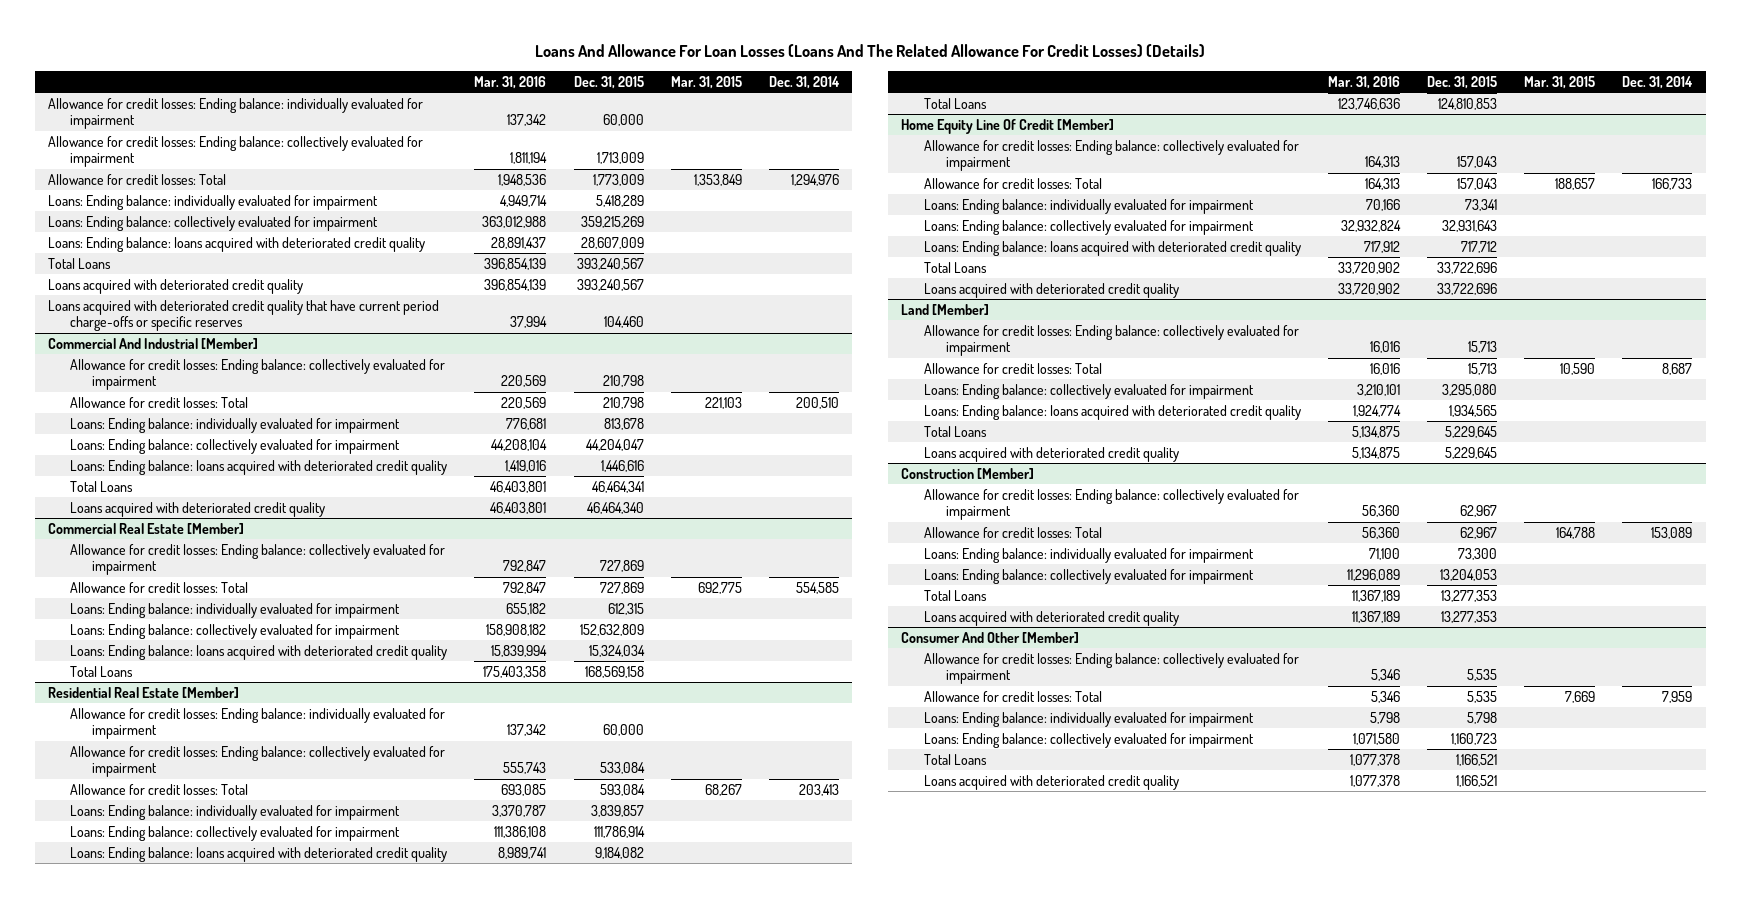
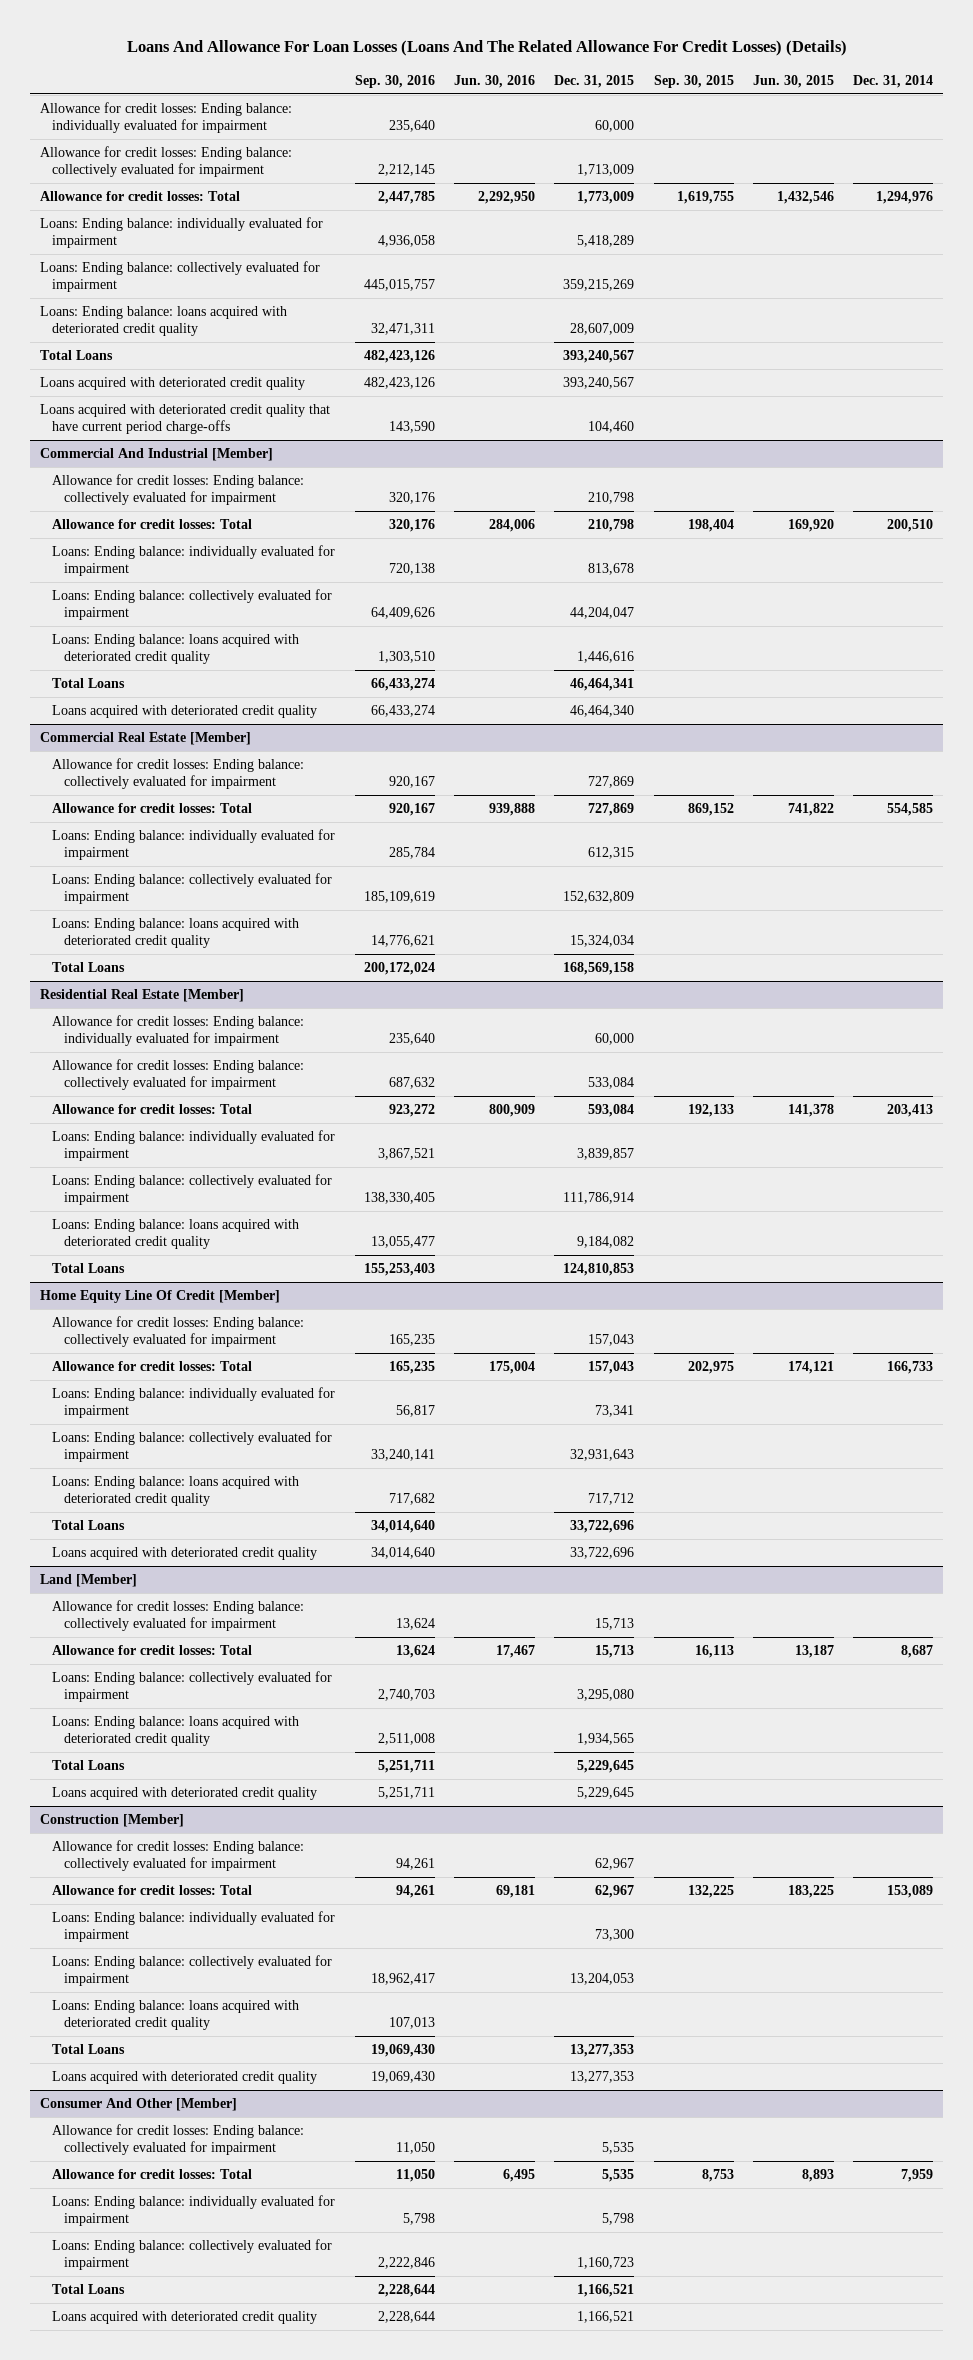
[474,75,547,89] Mar. 31, 2016 -> none
[670,75,742,89] Mar. 31, 2015 -> none
none -> [354,74,435,88] Sep. 30, 2016
none -> [453,74,535,88] Jun. 30, 2016
none -> [653,74,734,88] Sep. 30, 2015
none -> [752,74,834,88] Jun. 30, 2015
[48,299,440,332] Loans acquired with deteriorated credit quality that have current period charge-offs or specific reserves -> [39,404,330,435] Loans acquired with deteriorated credit quality that have current period charge-offs
none -> [52,2000,300,2031] Loans: Ending balance: loans acquired with deteriorated credit quality

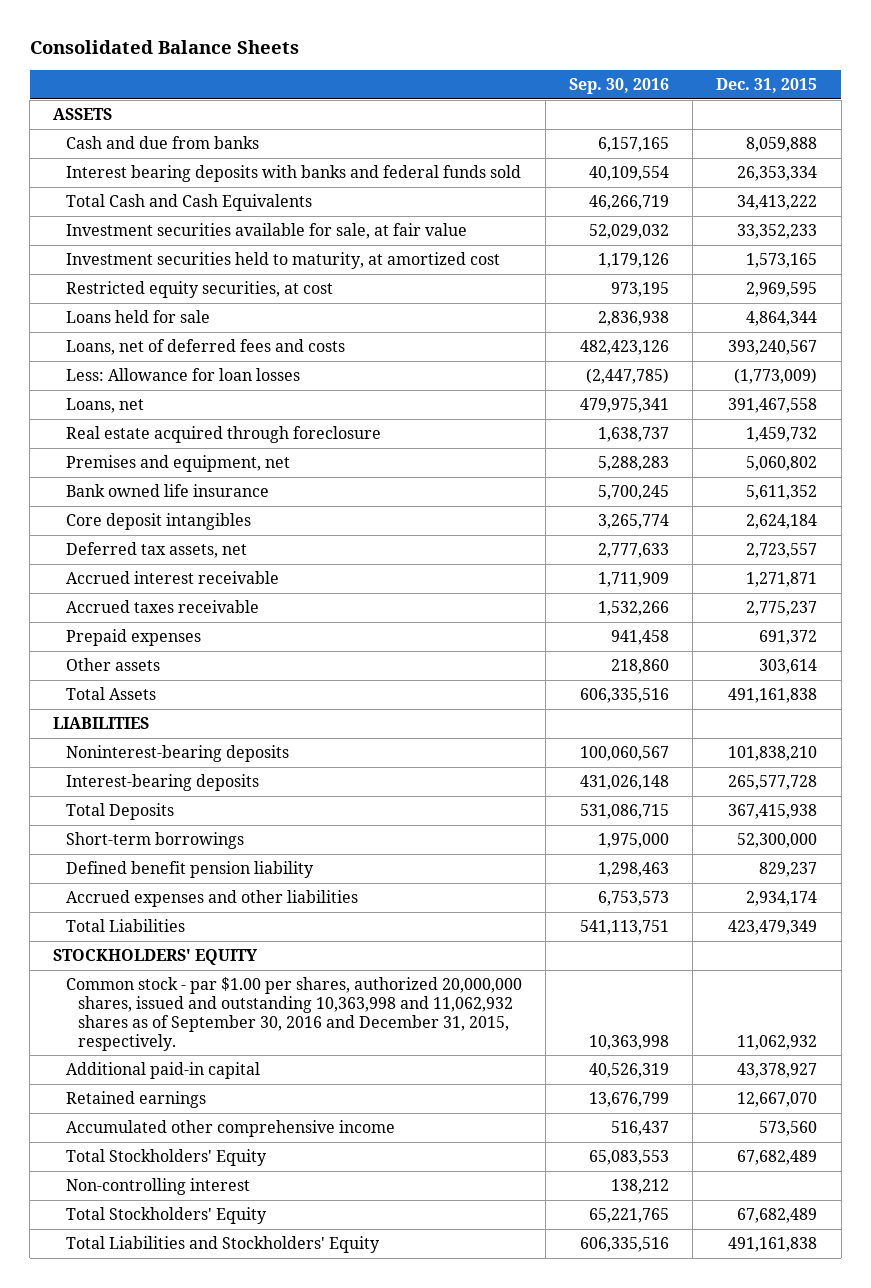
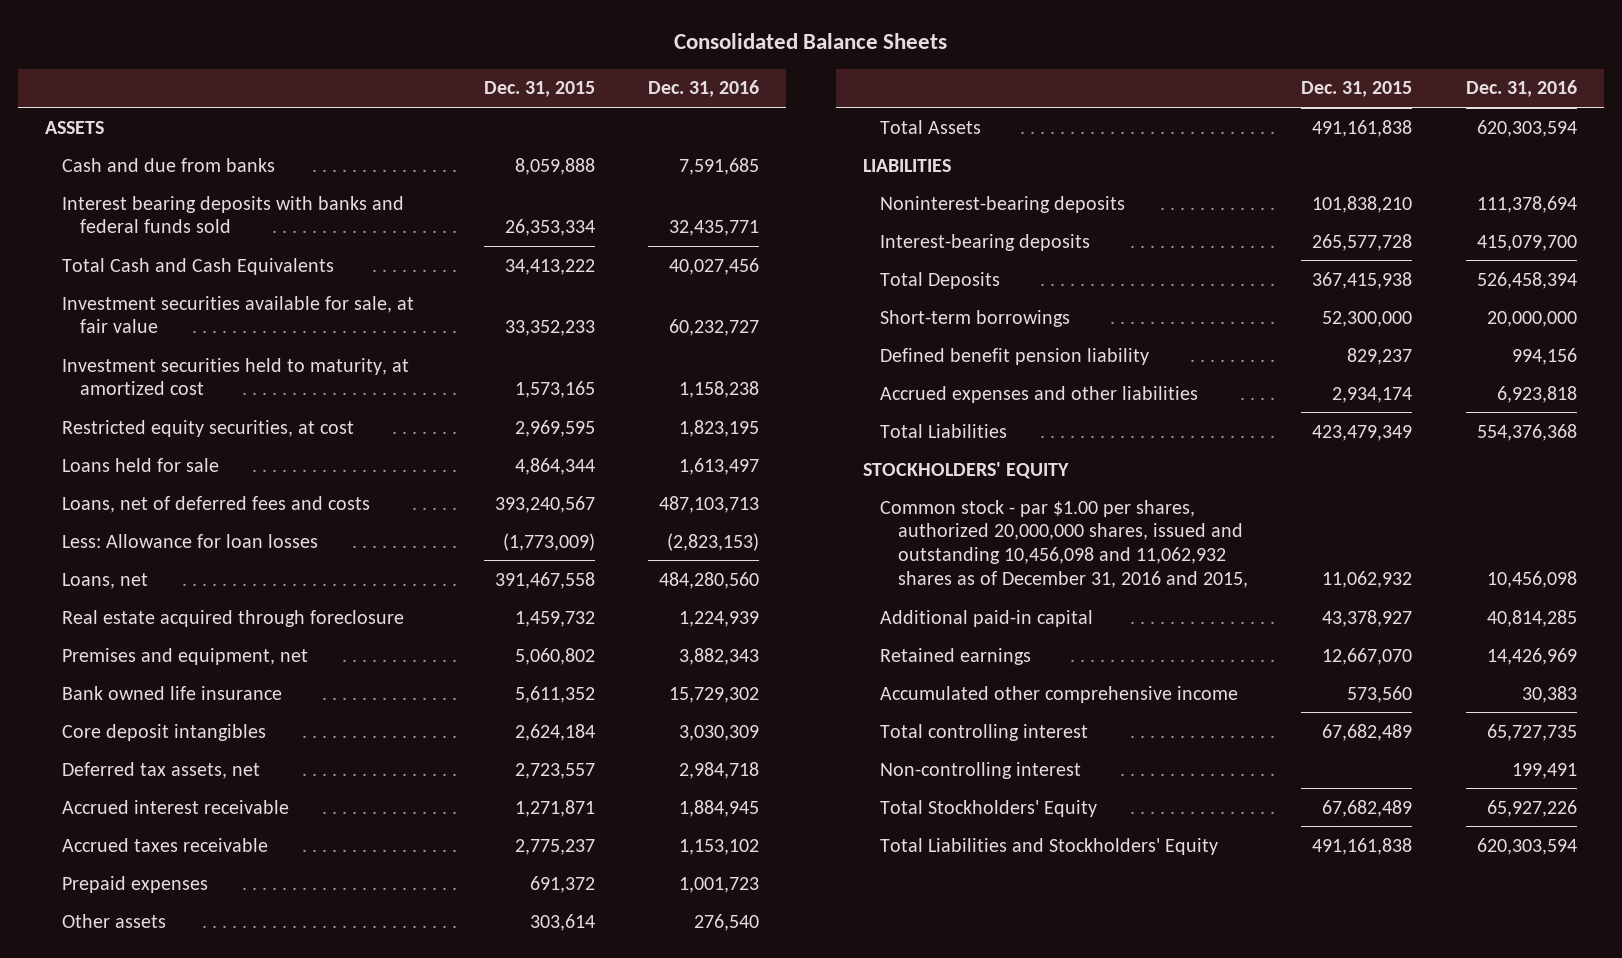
[568,78,669,95] Sep. 30, 2016 -> none
none -> [648,80,760,98] Dec. 31, 2016
[65,977,522,1051] Common stock - par $1.00 per shares, authorized 20,000,000 shares, issued and outstanding 10,363,998 and 11,062,932 shares as of September 30, 2016 and December 31, 2015, respectively. -> [880,499,1248,588] Common stock - par $1.00 per shares, authorized 20,000,000 shares, issued and outstanding 10,456,098 and 11,062,932 shares as of December 31, 2016 and 2015,
[65,1149,267,1167] Total Stockholders' Equity -> [880,723,1089,741] Total controlling interest

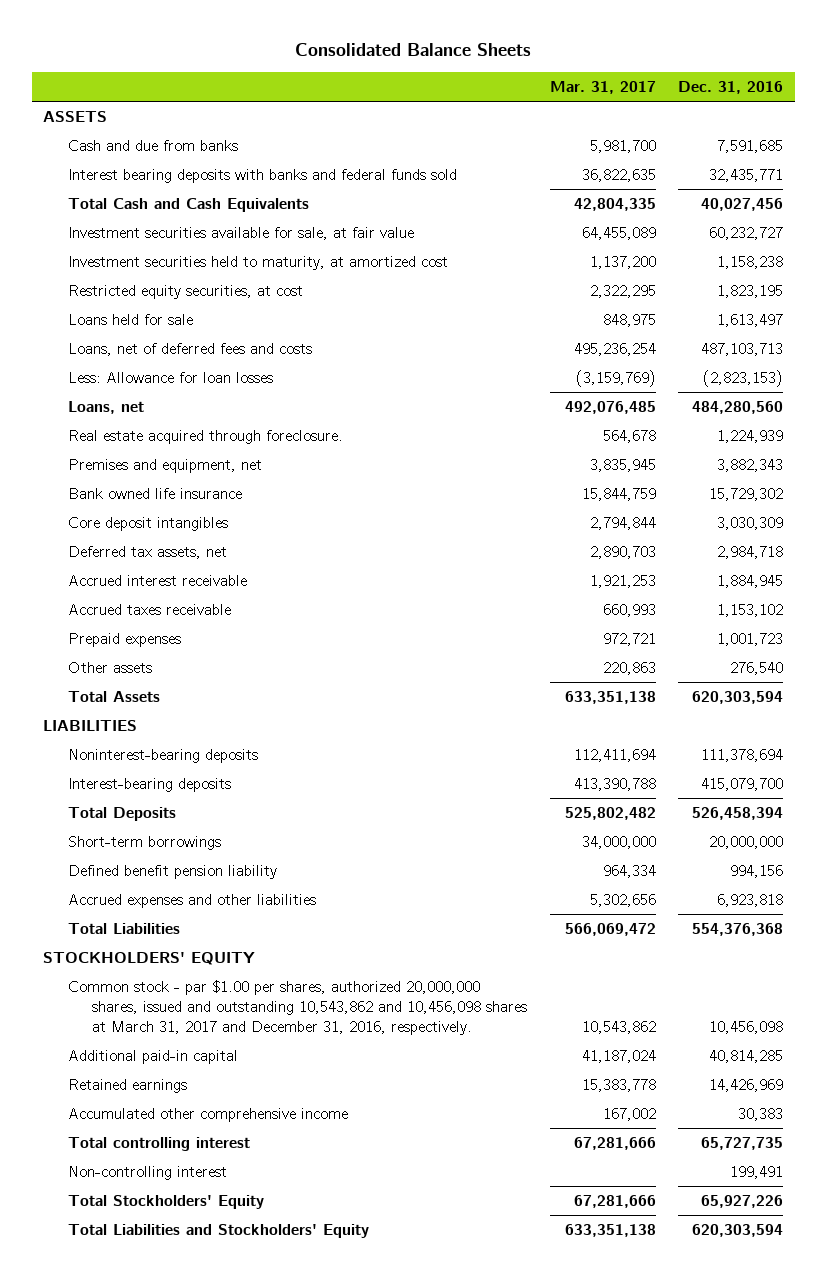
[483,81,595,98] Dec. 31, 2015 -> none
none -> [549,81,656,95] Mar. 31, 2017
[62,609,405,627] Real estate acquired through foreclosure -> [67,430,343,445] Real estate acquired through foreclosure.
[880,499,1248,588] Common stock - par $1.00 per shares, authorized 20,000,000 shares, issued and outstanding 10,456,098 and 11,062,932 shares as of December 31, 2016 and 2015, -> [67,980,527,1036] Common stock - par $1.00 per shares, authorized 20,000,000 shares, issued and outstanding 10,543,862 and 10,456,098 shares at March 31, 2017 and December 31, 2016, respectively.

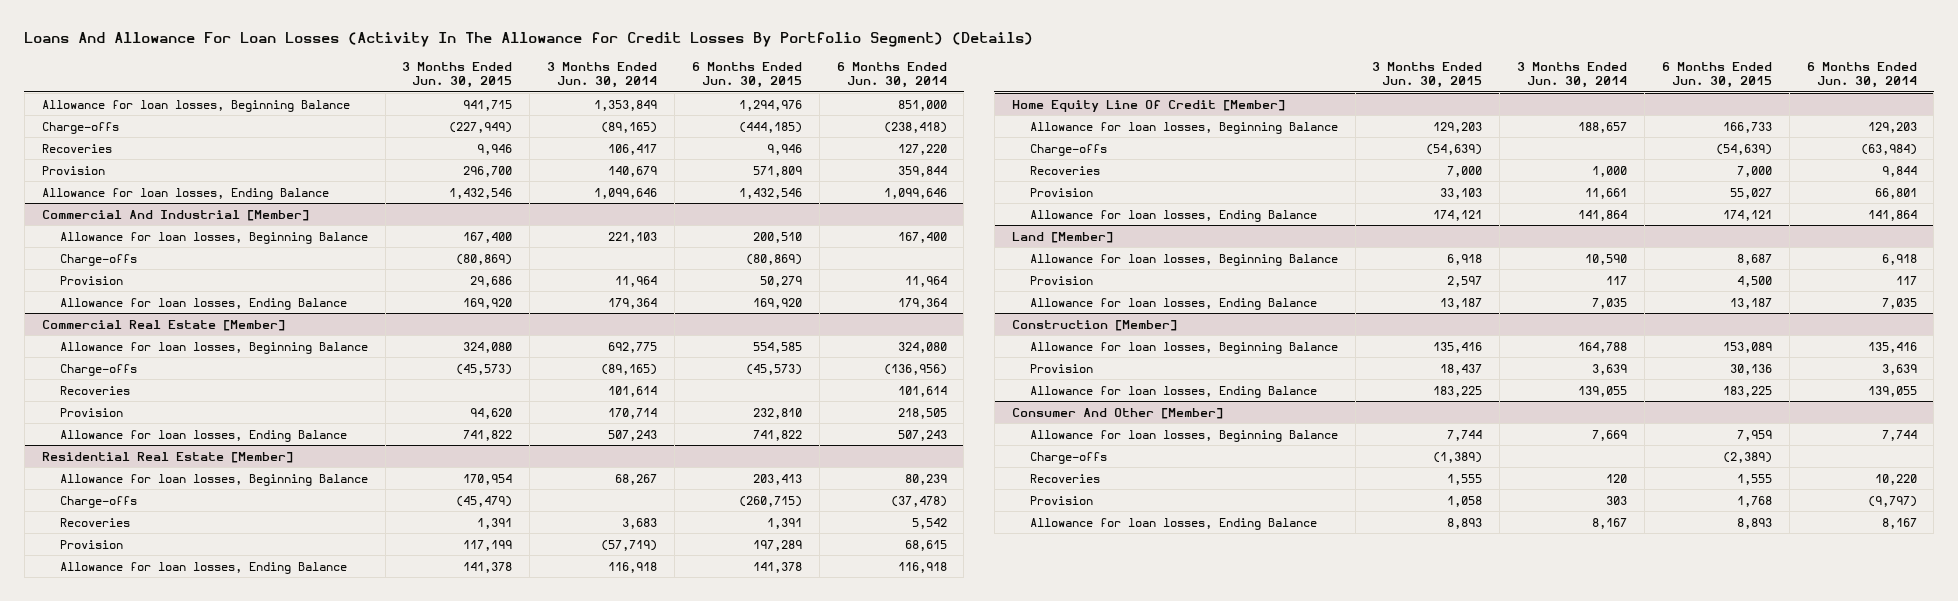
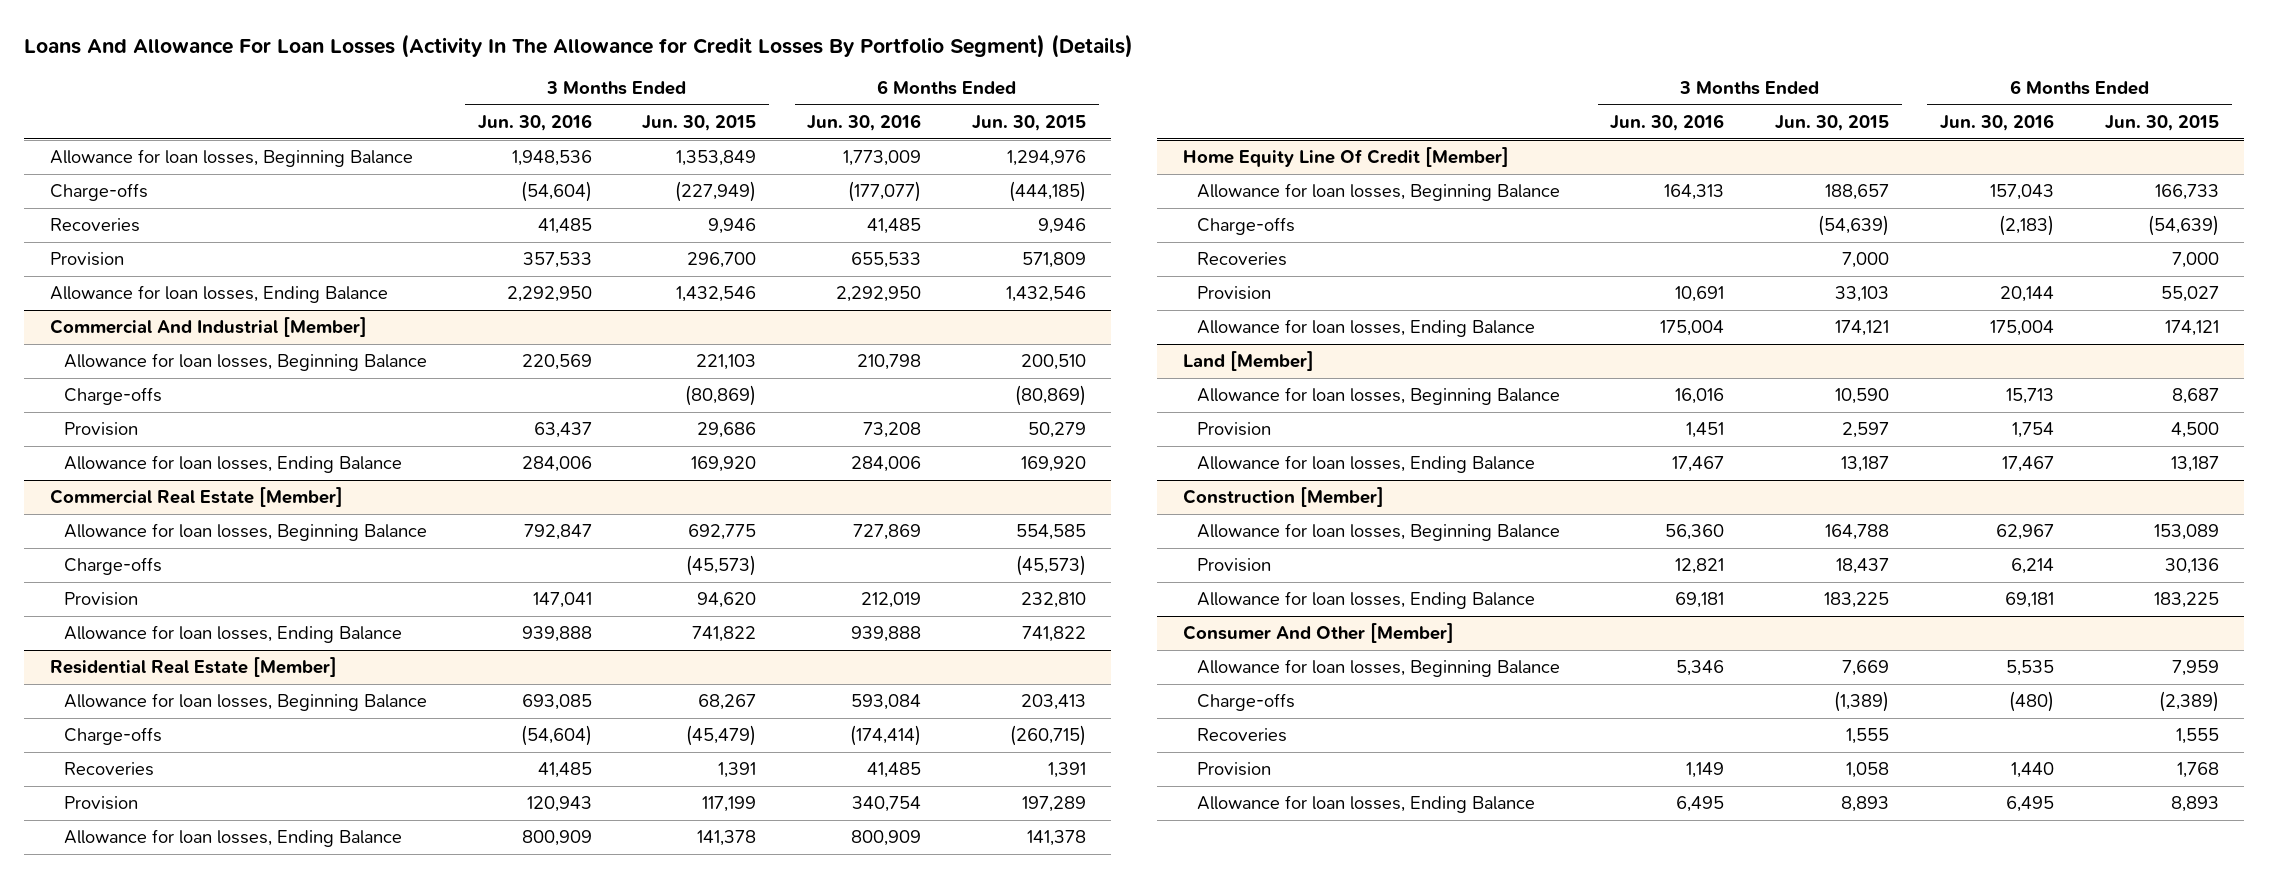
[547,62,658,89] 3 Months Ended Jun. 30, 2014 -> none
[836,62,947,89] 6 Months Ended Jun. 30, 2014 -> none
none -> [477,113,592,131] Jun. 30, 2016
none -> [807,113,922,131] Jun. 30, 2016
[463,99,513,111] 941,715 -> [676,150,757,167] 1,353,849
[463,231,513,243] 167,400 -> [696,354,757,371] 221,103
[463,341,513,353] 324,080 -> [688,524,757,541] 692,775
[59,385,130,395] Recoveries -> none
[463,473,513,485] 170,954 -> [698,694,757,711] 68,267
[1433,121,1483,133] 129,203 -> [1825,184,1890,201] 188,657
[1447,253,1483,265] 6,918 -> [1835,388,1890,405] 10,590
[1433,341,1483,353] 135,416 -> [1825,524,1890,541] 164,788
[1447,429,1483,441] 7,744 -> [1842,660,1890,677] 7,669

